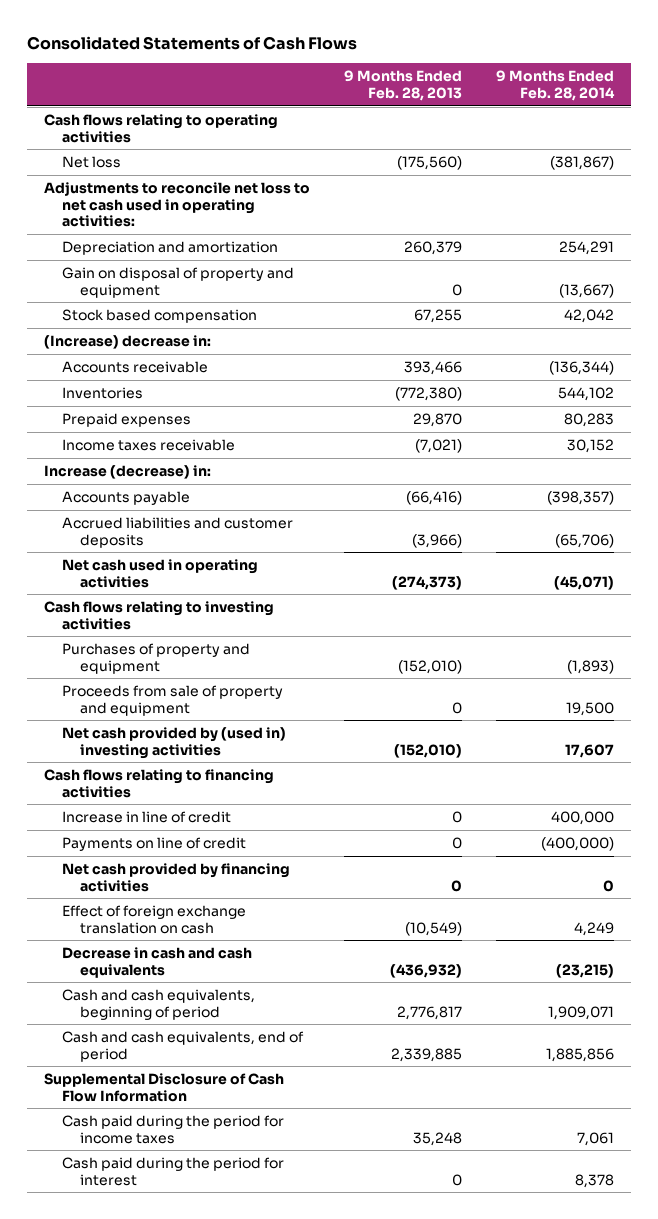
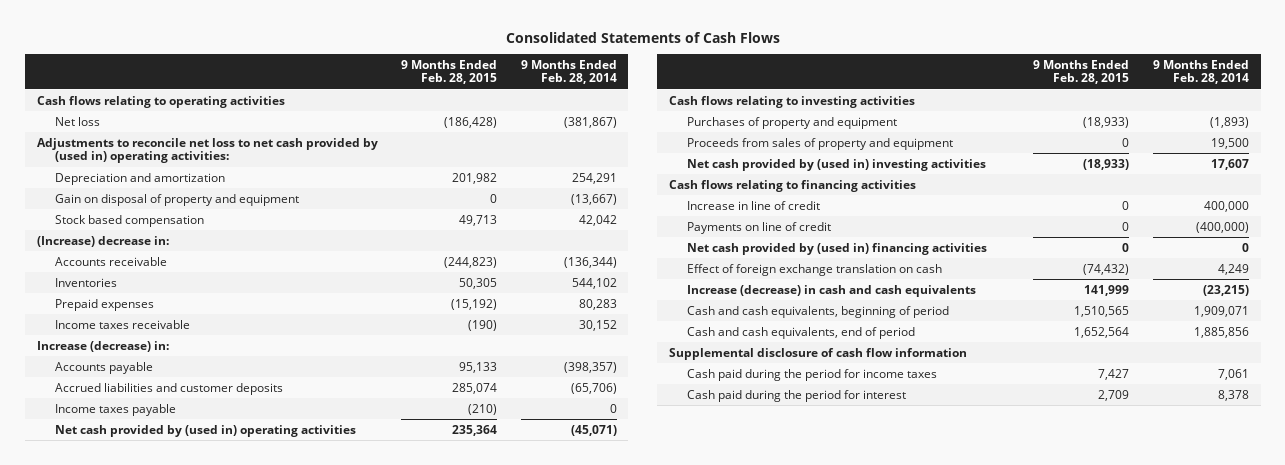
[343,70,462,101] 9 Months Ended Feb. 28, 2013 -> none
none -> [401,59,498,85] 9 Months Ended Feb. 28, 2015
[44,181,311,228] Adjustments to reconcile net loss to net cash used in operating activities: -> [36,137,378,164] Adjustments to reconcile net loss to net cash provided by (used in) operating activities:
none -> [54,403,176,416] Income taxes payable
[61,558,258,588] Net cash used in operating activities -> [54,424,356,437] Net cash provided by (used in) operating activities
[61,684,283,716] Proceeds from sale of property and equipment -> [687,137,954,150] Proceeds from sales of property and equipment
[61,862,290,892] Net cash provided by financing activities -> [687,242,988,255] Net cash provided by (used in) financing activities
[61,946,252,978] Decrease in cash and cash equivalents -> [687,284,977,297] Increase (decrease) in cash and cash equivalents
[44,1072,285,1102] Supplemental Disclosure of Cash Flow Information -> [668,347,967,360] Supplemental disclosure of cash flow information

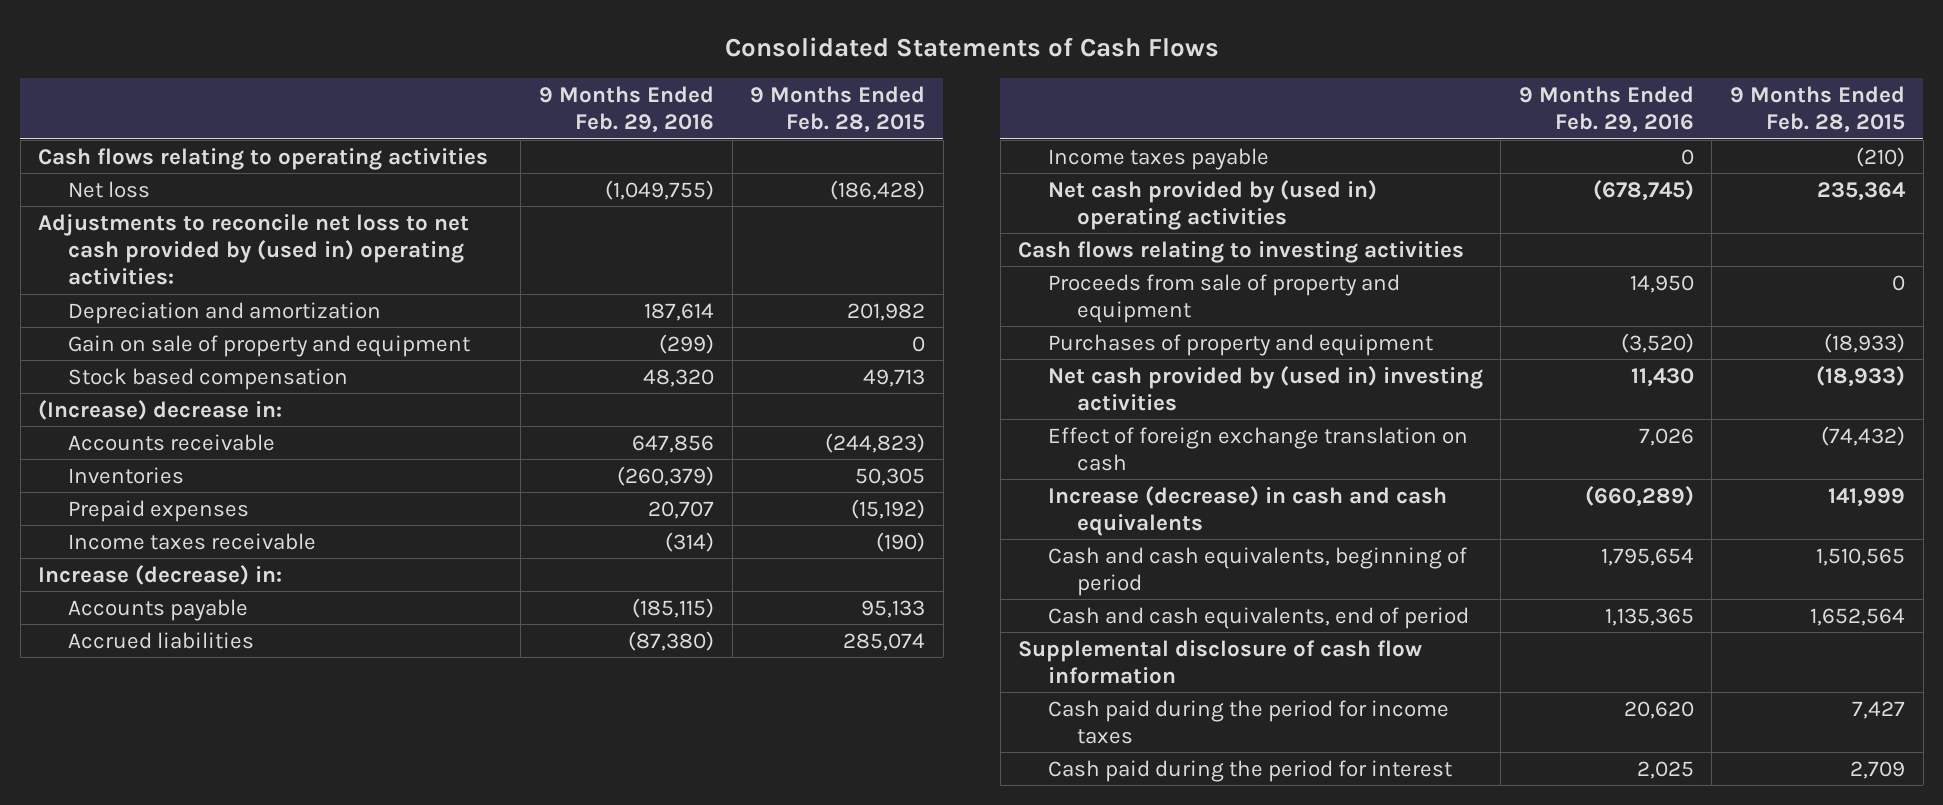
[520,59,617,85] 9 Months Ended Feb. 28, 2014 -> none
none -> [539,86,715,134] 9 Months Ended Feb. 29, 2016
[54,193,299,206] Gain on disposal of property and equipment -> [67,334,470,357] Gain on sale of property and equipment
[54,382,283,395] Accrued liabilities and customer deposits -> [67,631,254,649] Accrued liabilities
none -> [1047,273,1400,324] Proceeds from sale of property and equipment
[687,137,954,150] Proceeds from sales of property and equipment -> none
[668,179,916,192] Cash flows relating to financing activities -> none
[687,200,821,210] Increase in line of credit -> none
[687,221,832,234] Payments on line of credit -> none
[687,242,988,255] Net cash provided by (used in) financing activities -> none

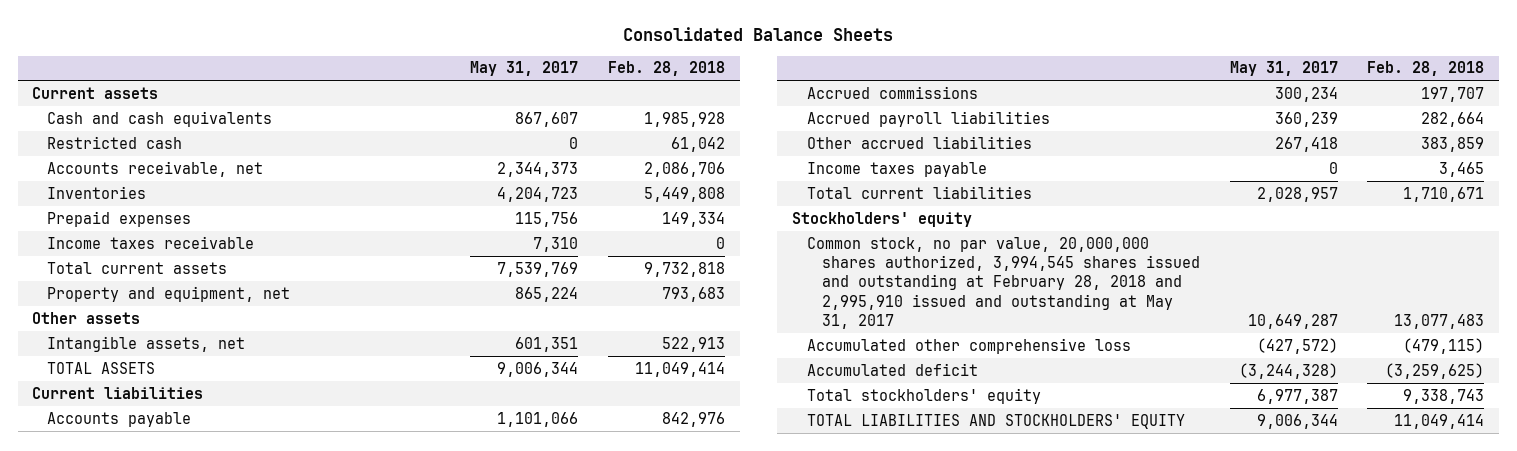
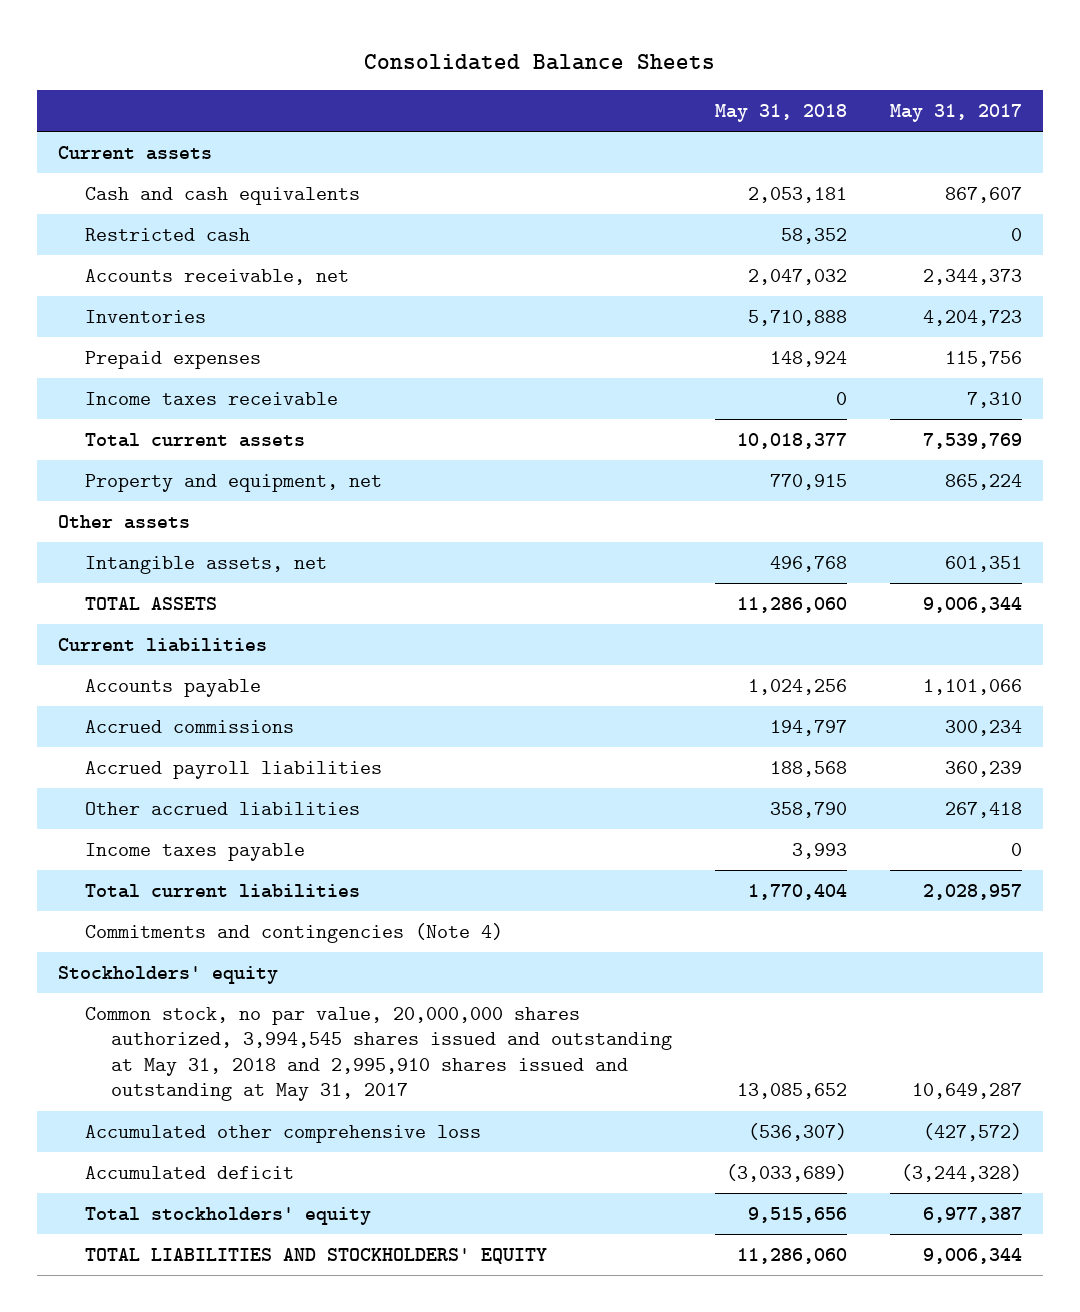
[607,61,725,77] Feb. 28, 2018 -> none
none -> [714,103,847,122] May 31, 2018
none -> [84,922,503,943] Commitments and contingencies (Note 4)
[806,236,1200,330] Common stock, no par value, 20,000,000 shares authorized, 3,994,545 shares issued and outstanding at February 28, 2018 and 2,995,910 issued and outstanding at May 31, 2017 -> [84,1006,673,1102] Common stock, no par value, 20,000,000 shares authorized, 3,994,545 shares issued and outstanding at May 31, 2018 and 2,995,910 shares issued and outstanding at May 31, 2017

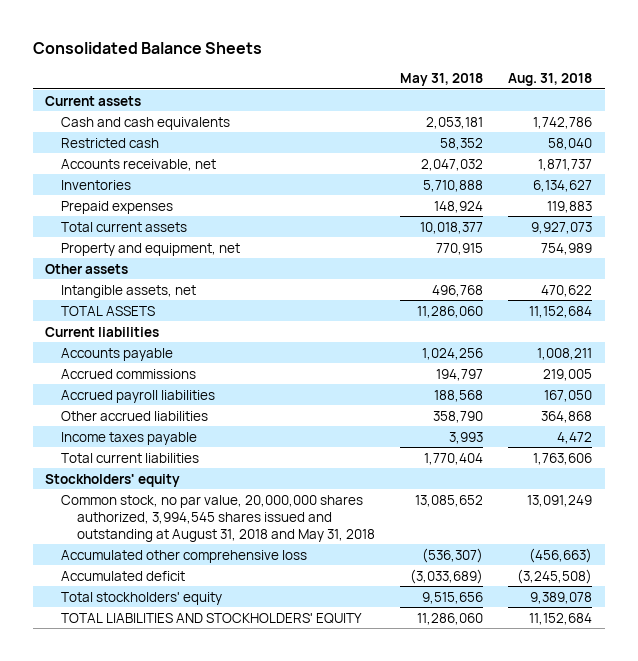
[889,103,1022,122] May 31, 2017 -> none
none -> [508,73,593,87] Aug. 31, 2018
[84,391,338,405] Income taxes receivable -> none
[84,922,503,943] Commitments and contingencies (Note 4) -> none
[84,1006,673,1102] Common stock, no par value, 20,000,000 shares authorized, 3,994,545 shares issued and outstanding at May 31, 2018 and 2,995,910 shares issued and outstanding at May 31, 2017 -> [61,494,376,542] Common stock, no par value, 20,000,000 shares authorized, 3,994,545 shares issued and outstanding at August 31, 2018 and May 31, 2018

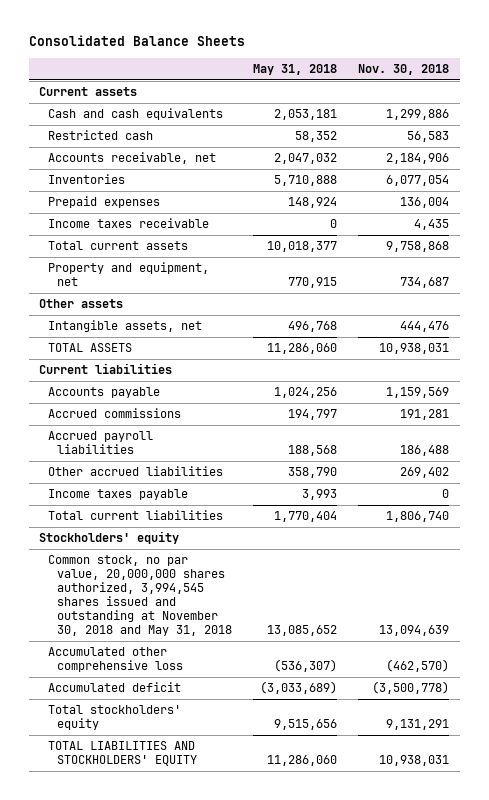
[508,73,593,87] Aug. 31, 2018 -> none
none -> [358,63,450,75] Nov. 30, 2018
none -> [48,218,210,229] Income taxes receivable
[61,494,376,542] Common stock, no par value, 20,000,000 shares authorized, 3,994,545 shares issued and outstanding at August 31, 2018 and May 31, 2018 -> [48,555,232,637] Common stock, no par value, 20,000,000 shares authorized, 3,994,545 shares issued and outstanding at November 30, 2018 and May 31, 2018

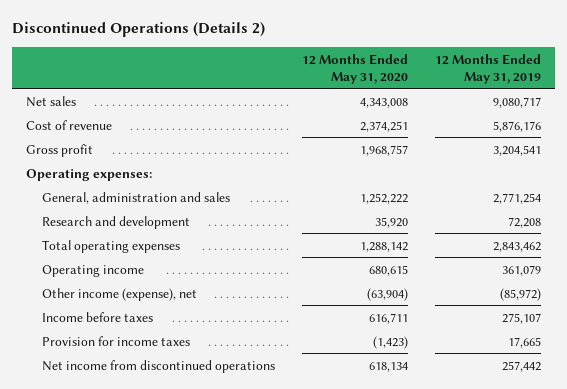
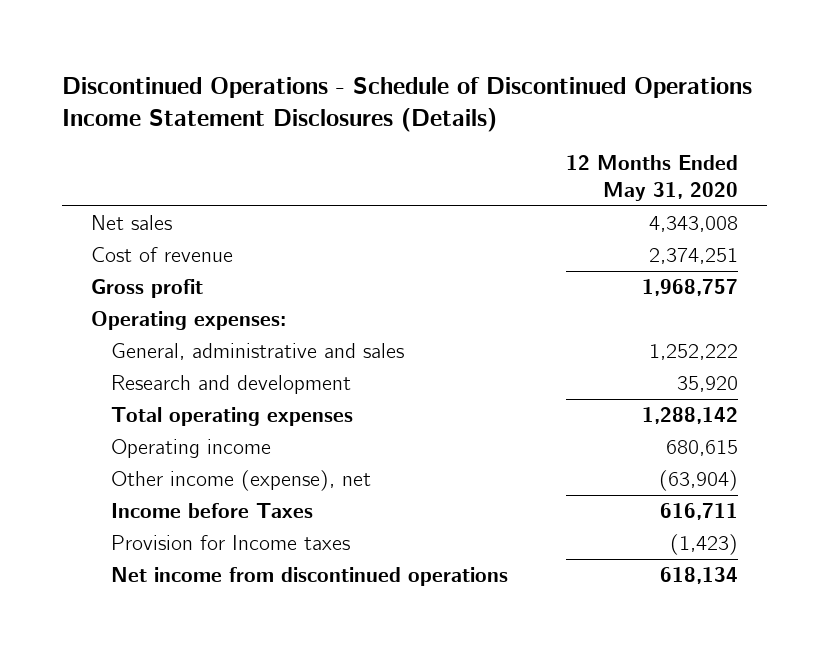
[12,22,266,38] Discontinued Operations (Details 2) -> [61,77,752,133] Discontinued Operations - Schedule of Discontinued Operations Income Statement Disclosures (Details)
[435,53,542,84] 12 Months Ended May 31, 2019 -> none
[42,191,231,204] General, administration and sales -> [110,343,404,361] General, administrative and sales
[42,311,154,322] Income before taxes -> [110,503,313,519] Income before Taxes
[42,335,191,346] Provision for income taxes -> [110,535,350,551] Provision for Income taxes

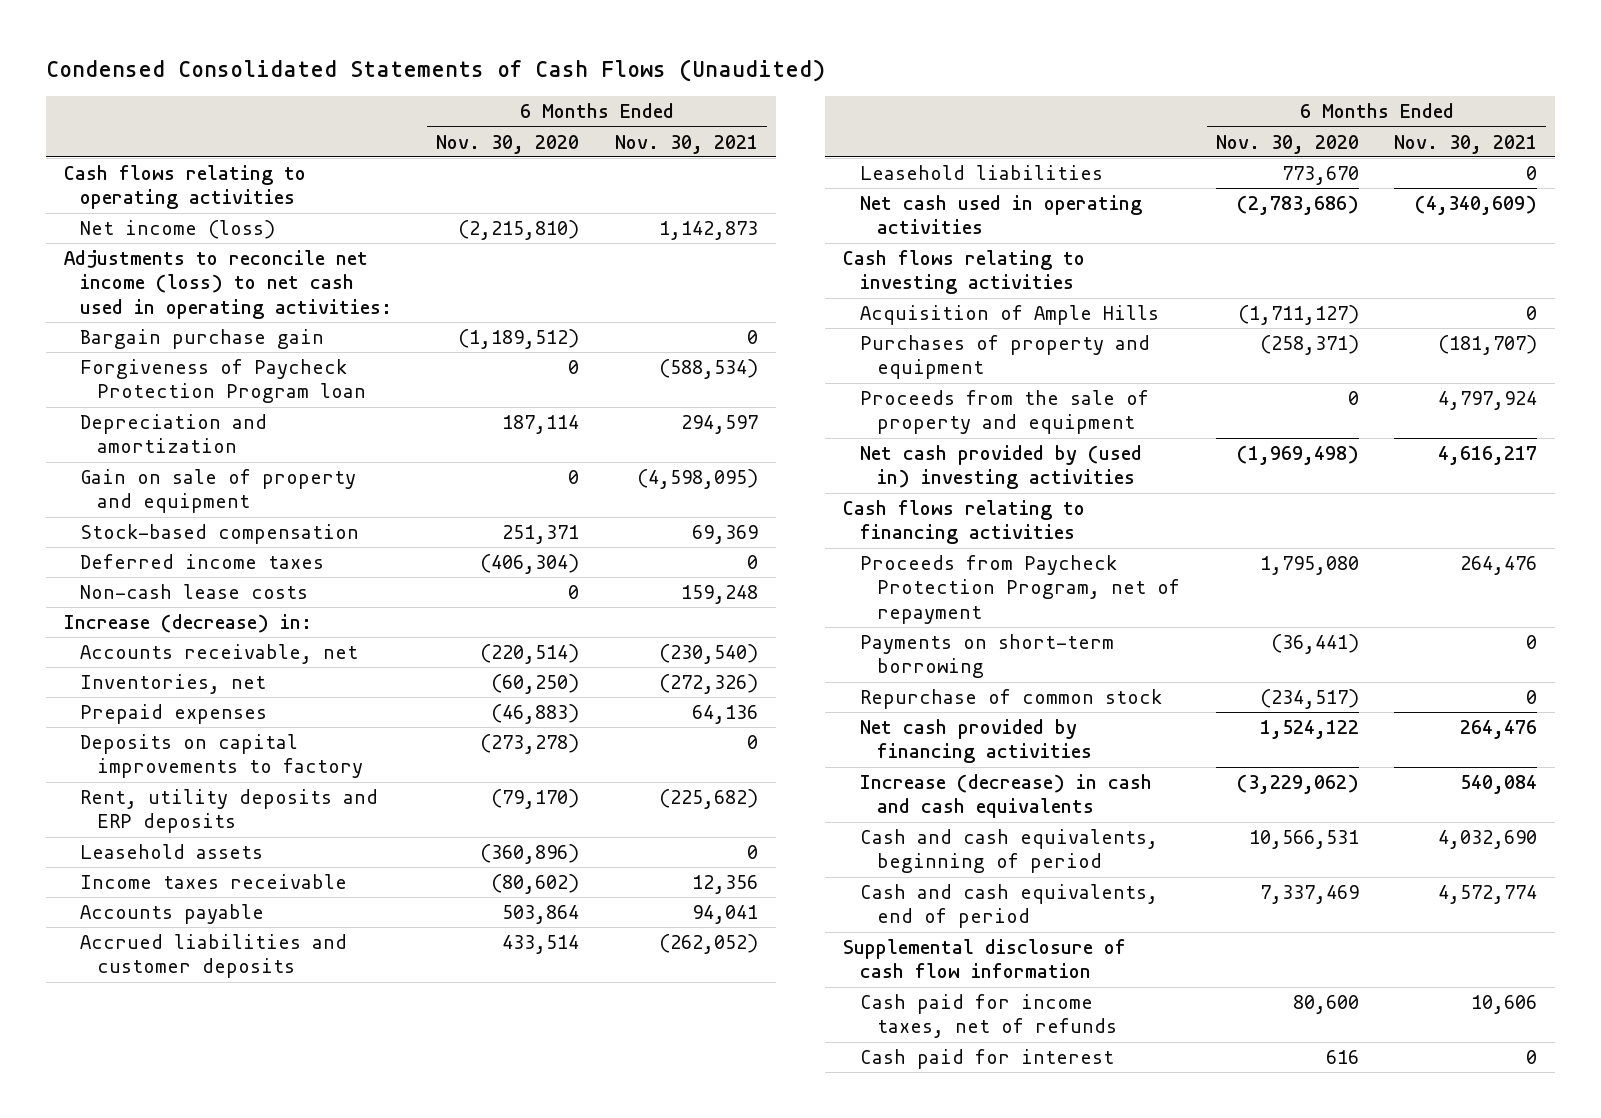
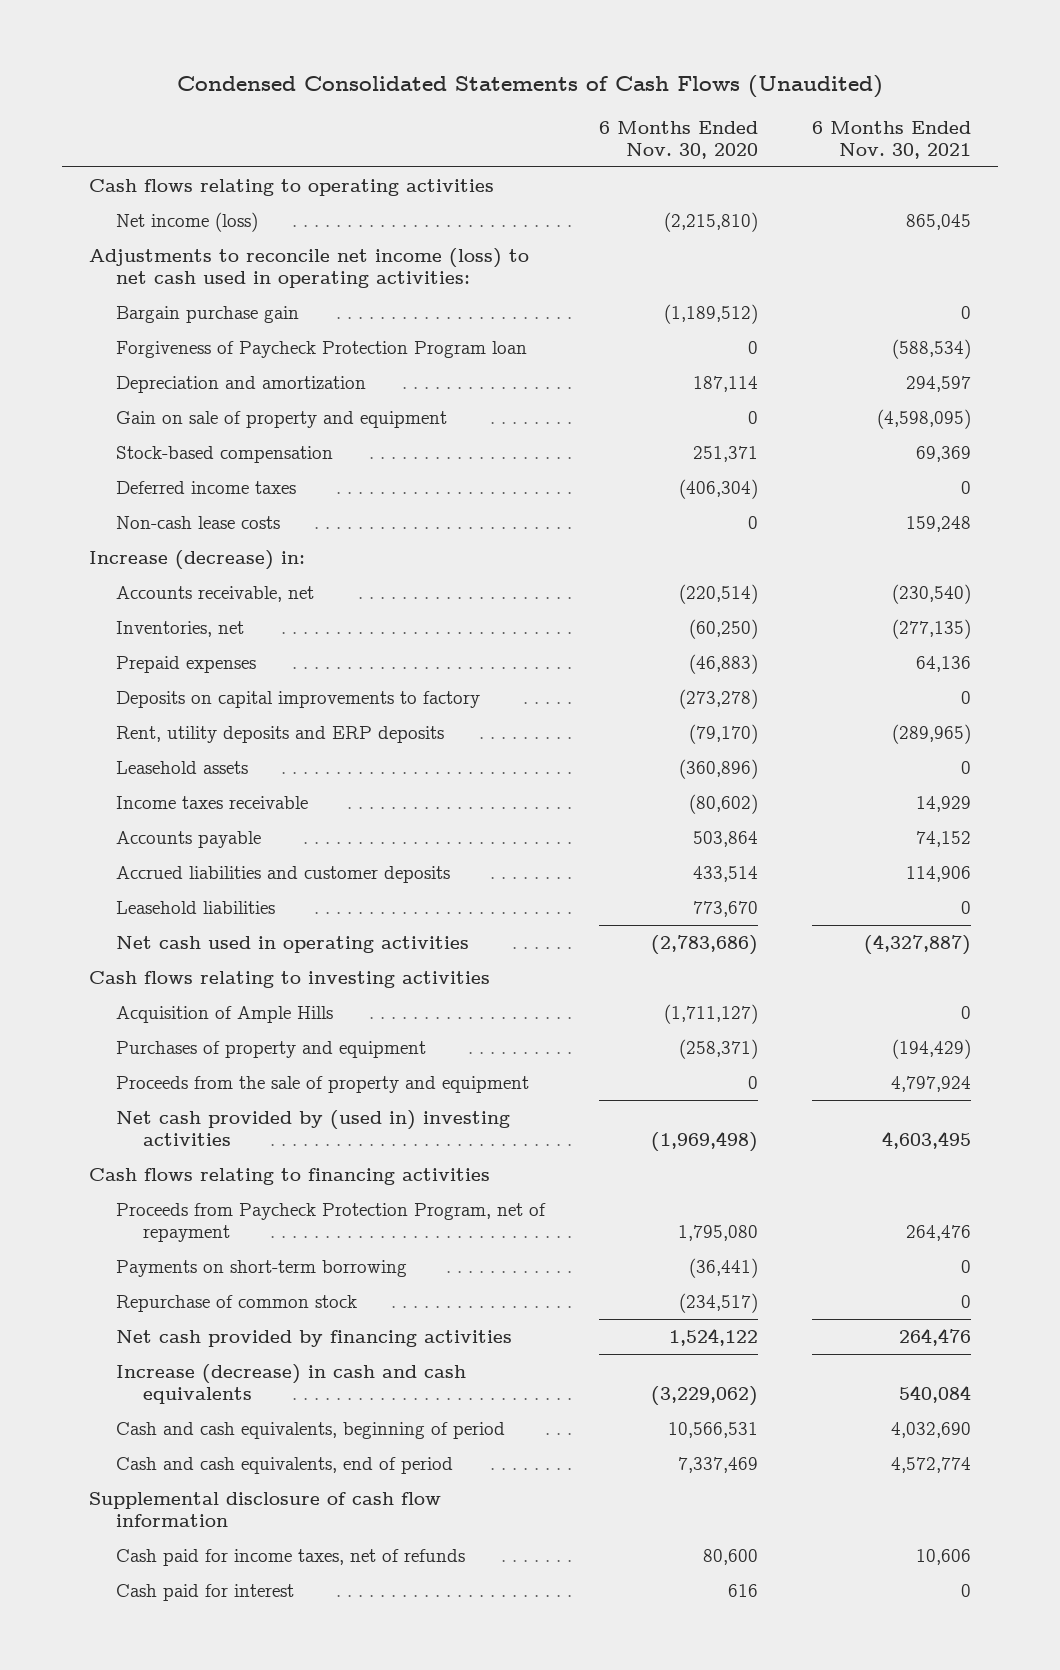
[658,220,758,240] 1,142,873 -> [905,213,971,230] 865,045
[658,673,758,694] (272,326) -> [891,618,971,639] (277,135)
[658,788,758,809] (225,682) -> [891,723,971,744] (289,965)
[691,874,758,894] 12,356 -> [915,795,971,812] 14,929
[691,904,758,924] 94,041 -> [915,830,971,847] 74,152
[658,933,758,954] (262,052) -> [905,865,971,882] 114,906
[1415,194,1538,215] (4,340,609) -> [863,933,971,955] (4,327,887)
[1438,334,1538,355] (181,707) -> [891,1038,971,1059] (194,429)
[1438,445,1538,465] 4,616,217 -> [881,1130,971,1149] 4,603,495

